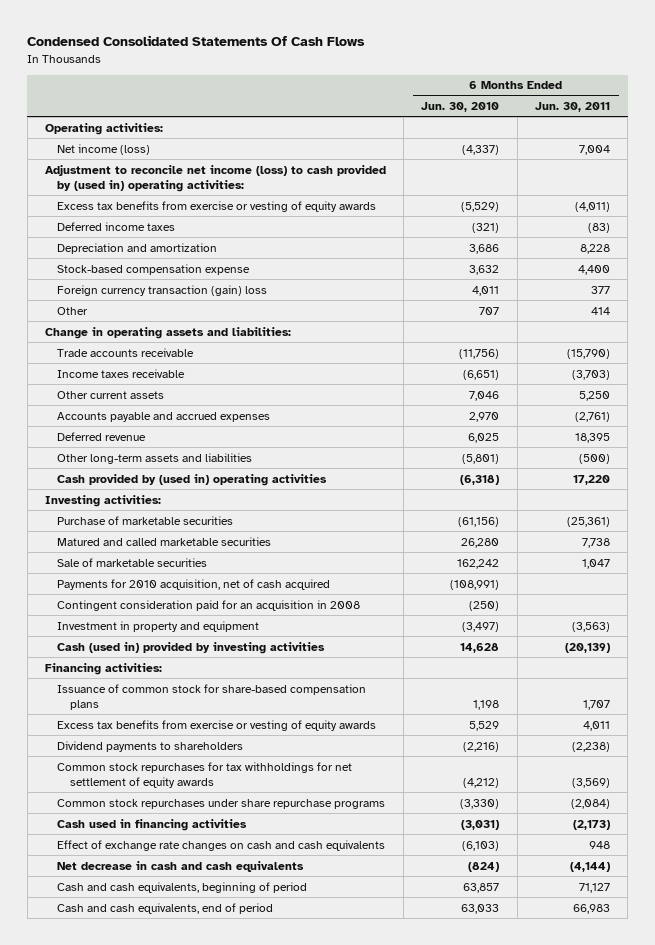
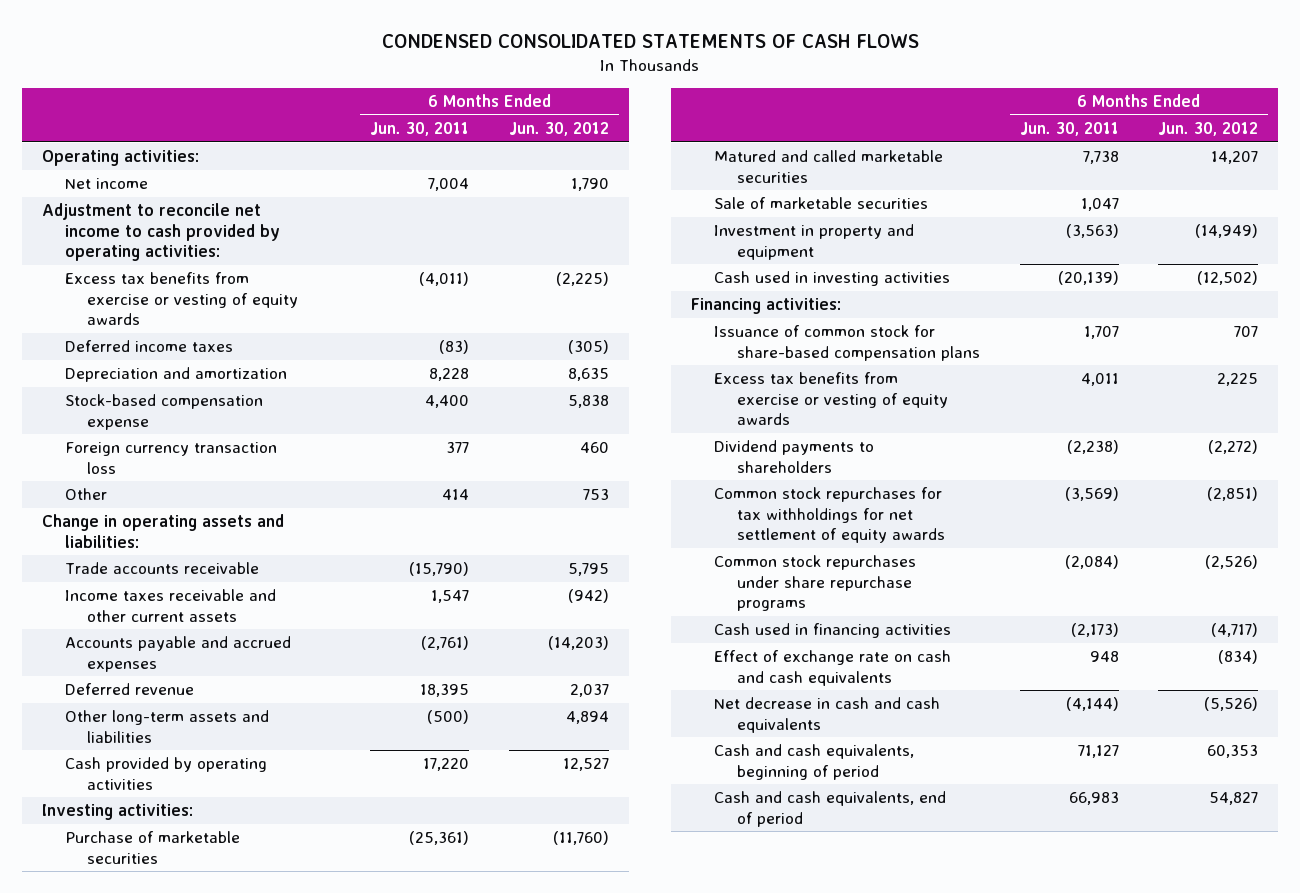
[27,35,366,47] Condensed Consolidated Statements Of Cash Flows -> [382,34,920,49] CONDENSED CONSOLIDATED STATEMENTS OF CASH FLOWS
[421,102,500,113] Jun. 30, 2010 -> none
none -> [509,121,610,136] Jun. 30, 2012
[57,143,151,155] Net income (loss) -> [64,178,148,190] Net income
[44,164,386,192] Adjustment to reconcile net income (loss) to cash provided by (used in) operating activities: -> [41,203,280,262] Adjustment to reconcile net income to cash provided by operating activities:
[57,284,268,296] Foreign currency transaction (gain) loss -> [64,442,277,474] Foreign currency transaction loss
[57,368,186,378] Income taxes receivable -> none
[57,390,165,399] Other current assets -> [64,589,276,622] Income taxes receivable and other current assets
[579,390,611,401] 5,250 -> [431,590,470,604] 1,547
[57,473,328,486] Cash provided by (used in) operating activities -> [64,757,267,790] Cash provided by operating activities
[57,578,331,590] Payments for 2010 acquisition, net of cash acquired -> none
[57,599,361,611] Contingent consideration paid for an acquisition in 2008 -> none
[57,641,326,654] Cash (used in) provided by investing activities -> [713,271,950,287] Cash used in investing activities
[57,839,386,851] Effect of exchange rate changes on cash and cash equivalents -> [713,650,951,686] Effect of exchange rate on cash and cash equivalents

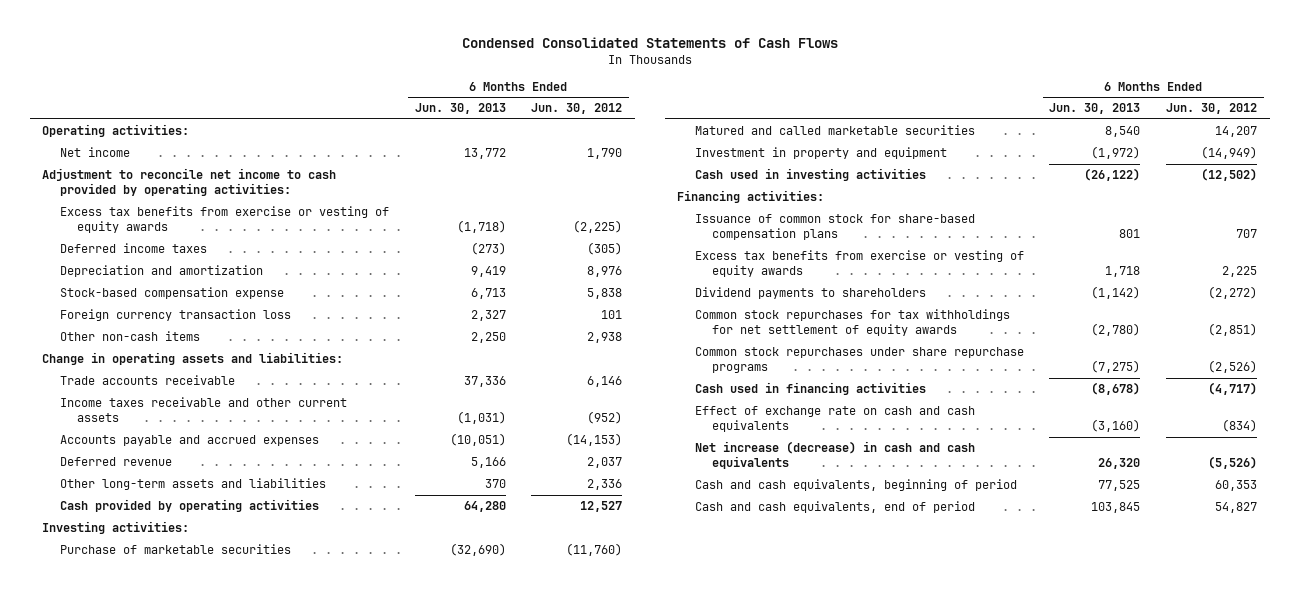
[382,34,920,49] CONDENSED CONSOLIDATED STATEMENTS OF CASH FLOWS -> [461,36,838,48] Condensed Consolidated Statements of Cash Flows
[370,121,470,136] Jun. 30, 2011 -> none
none -> [414,103,506,115] Jun. 30, 2013
[568,368,610,382] 8,635 -> [587,266,623,278] 8,976
[580,442,610,454] 460 -> [601,310,623,320] 101
[64,488,107,501] Other -> [59,331,200,342] Other non-cash items
[583,489,610,501] 753 -> [587,332,623,344] 2,938
[568,563,610,577] 5,795 -> [587,376,623,388] 6,146
[568,589,610,604] (942) -> [587,411,623,425] (952)
[548,636,610,651] (14,203) -> [566,433,623,447] (14,153)
[566,711,610,725] 4,894 -> [587,479,623,491] 2,336
[713,197,928,210] Sale of marketable securities -> none
[713,697,940,733] Net decrease in cash and cash equivalents -> [694,441,975,470] Net increase (decrease) in cash and cash equivalents

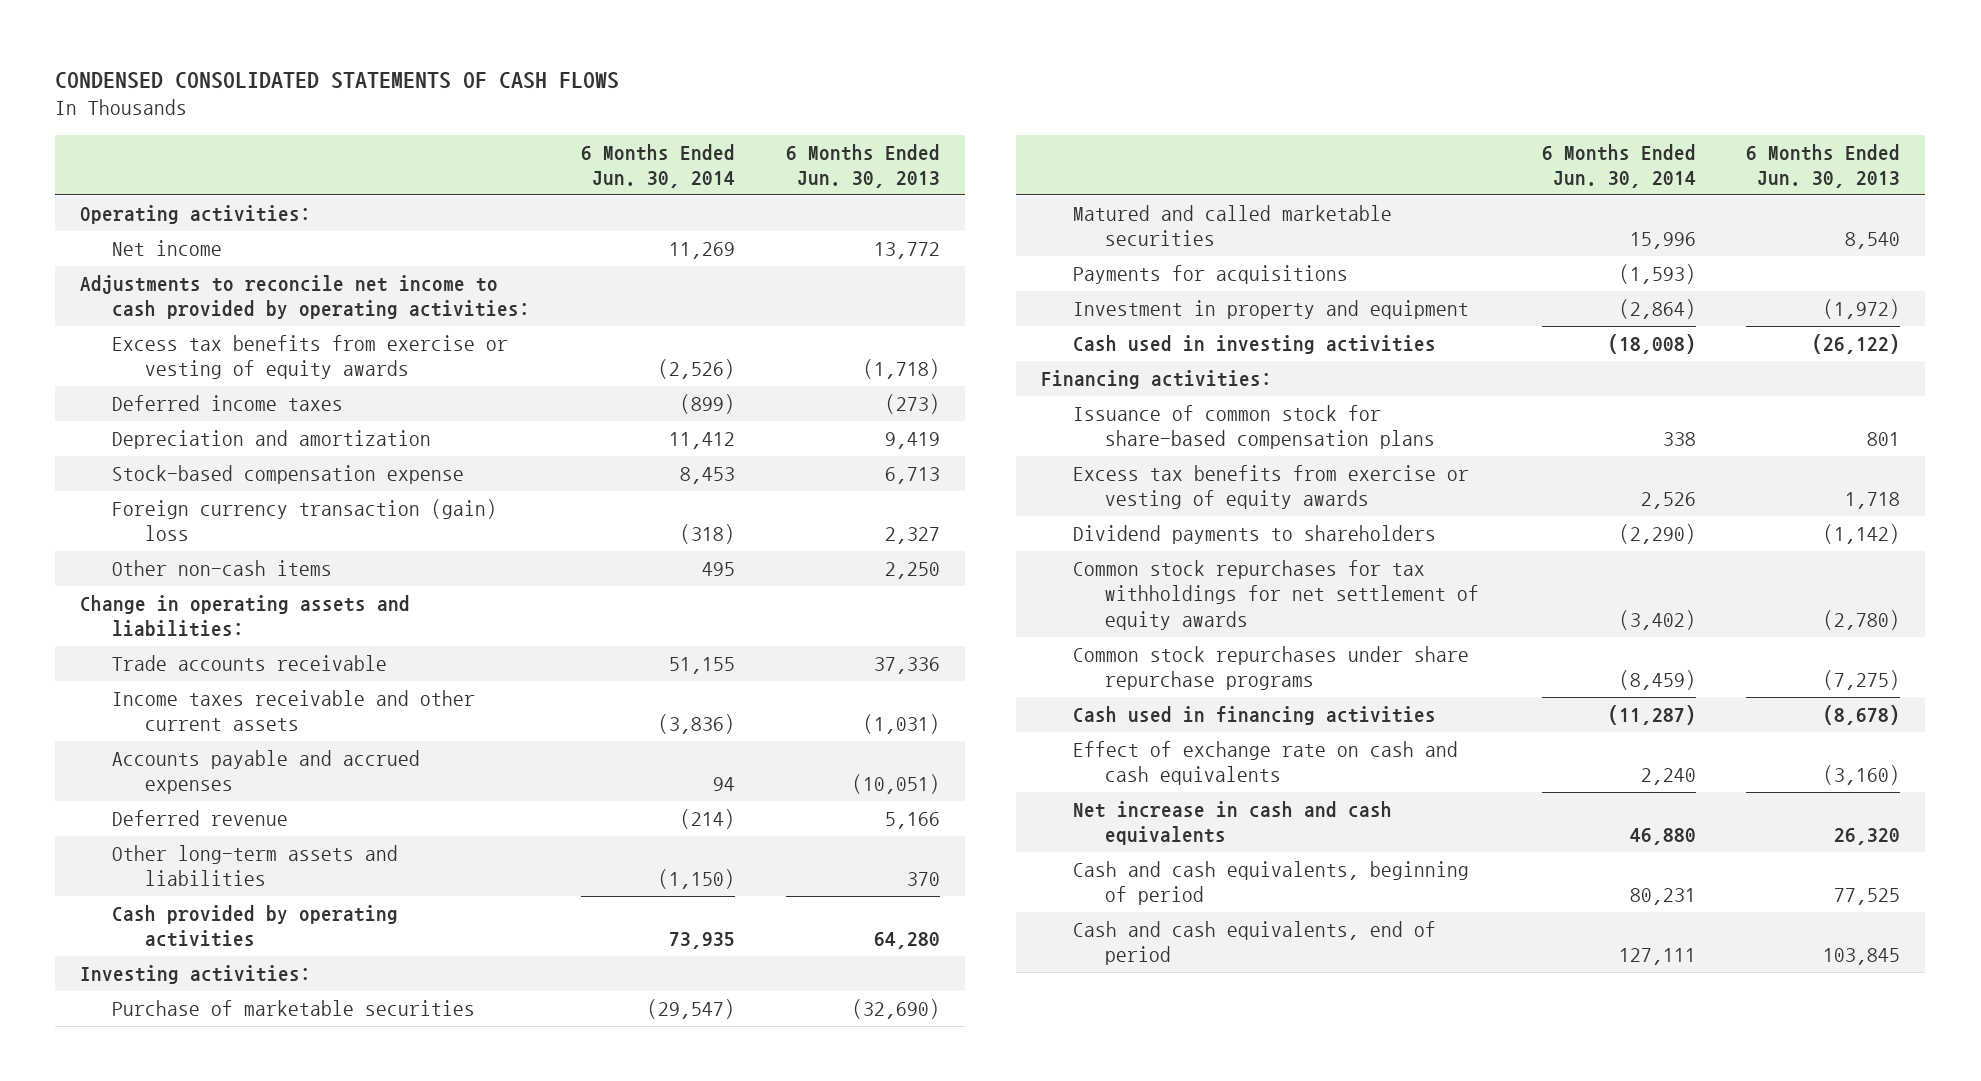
[461,36,838,48] Condensed Consolidated Statements of Cash Flows -> [55,71,620,89] CONDENSED CONSOLIDATED STATEMENTS OF CASH FLOWS
[531,103,623,115] Jun. 30, 2012 -> none
none -> [581,143,736,189] 6 Months Ended Jun. 30, 2014
[42,168,337,197] Adjustment to reconcile net income to cash provided by operating activities: -> [80,274,531,320] Adjustments to reconcile net income to cash provided by operating activities:
[59,309,291,322] Foreign currency transaction loss -> [112,498,498,542] Foreign currency transaction (gain) loss
none -> [1073,264,1349,284] Payments for acquisitions
[694,441,975,470] Net increase (decrease) in cash and cash equivalents -> [1073,800,1393,846] Net increase in cash and cash equivalents

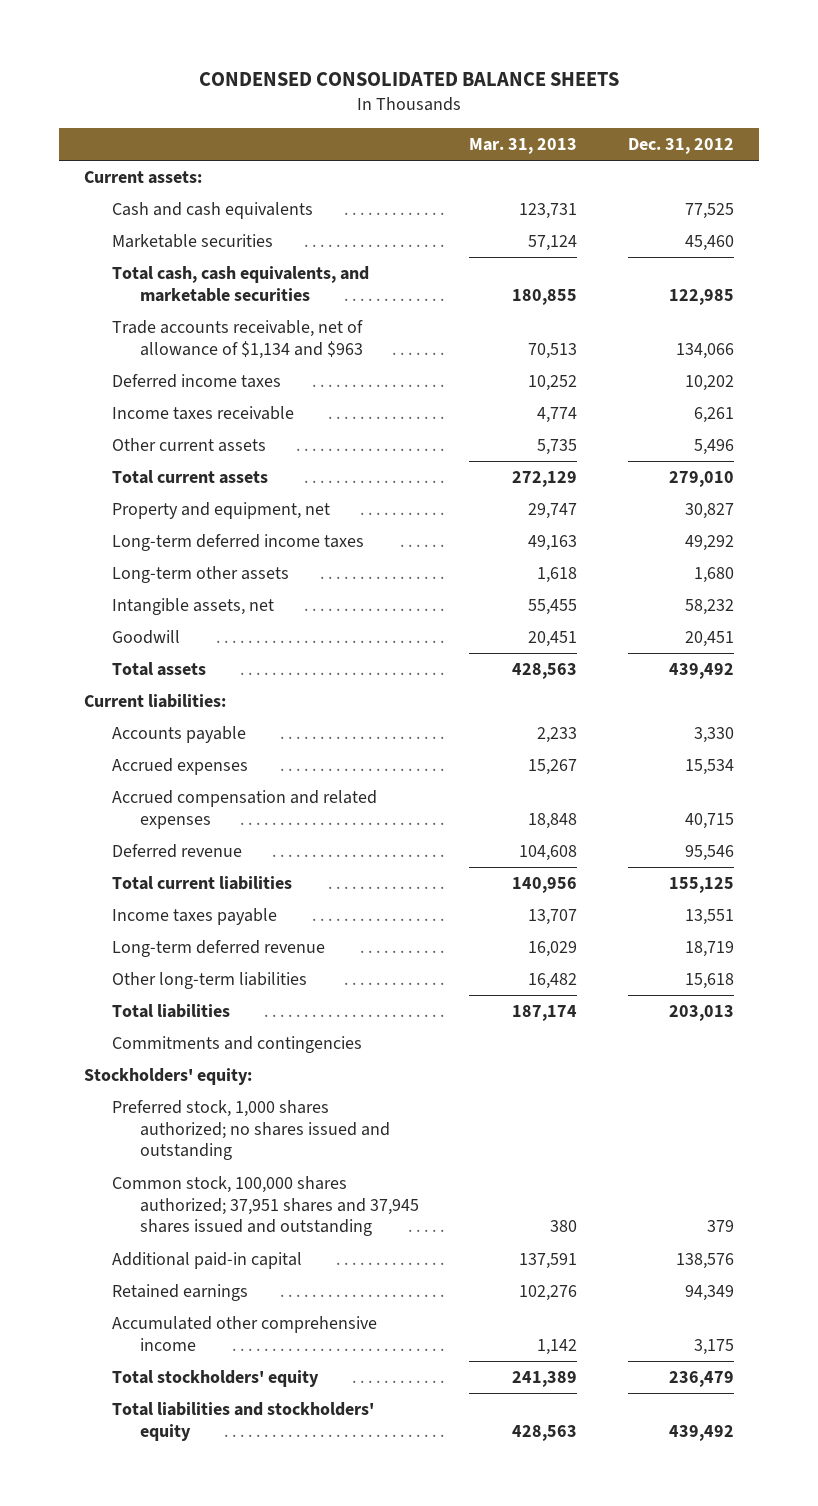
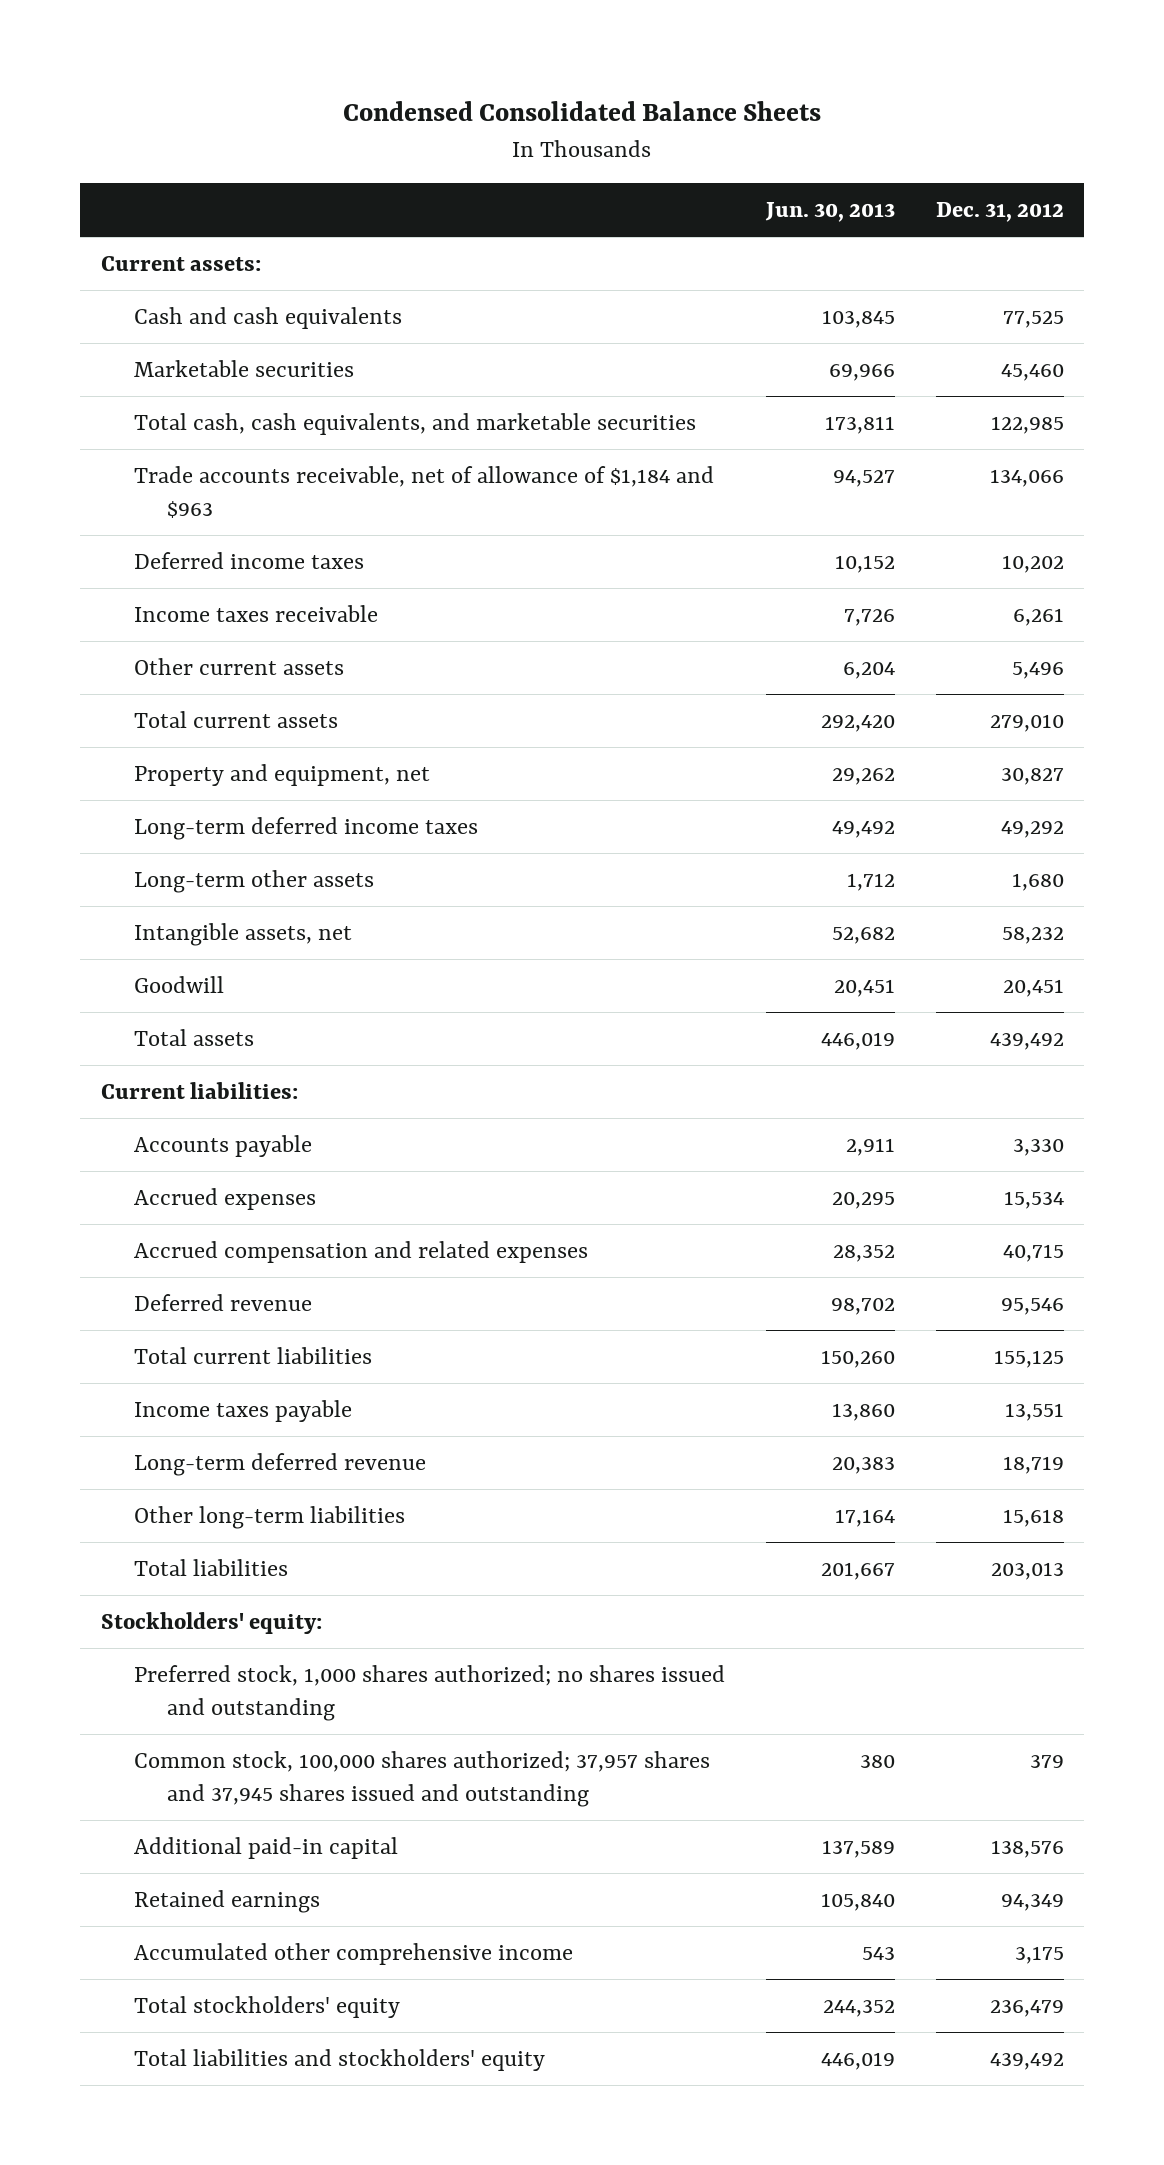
[198,72,619,87] CONDENSED CONSOLIDATED BALANCE SHEETS -> [343,101,822,122] Condensed Consolidated Balance Sheets
[469,137,578,154] Mar. 31, 2013 -> none
none -> [764,202,895,223] Jun. 30, 2013
[111,319,363,359] Trade accounts receivable, net of allowance of $1,134 and $963 -> [133,466,714,518] Trade accounts receivable, net of allowance of $1,184 and $963
[111,1035,362,1053] Commitments and contingencies -> none
[111,1175,419,1237] Common stock, 100,000 shares authorized; 37,951 shares and 37,945 shares issued and outstanding -> [133,1751,710,1807] Common stock, 100,000 shares authorized; 37,957 shares and 37,945 shares issued and outstanding

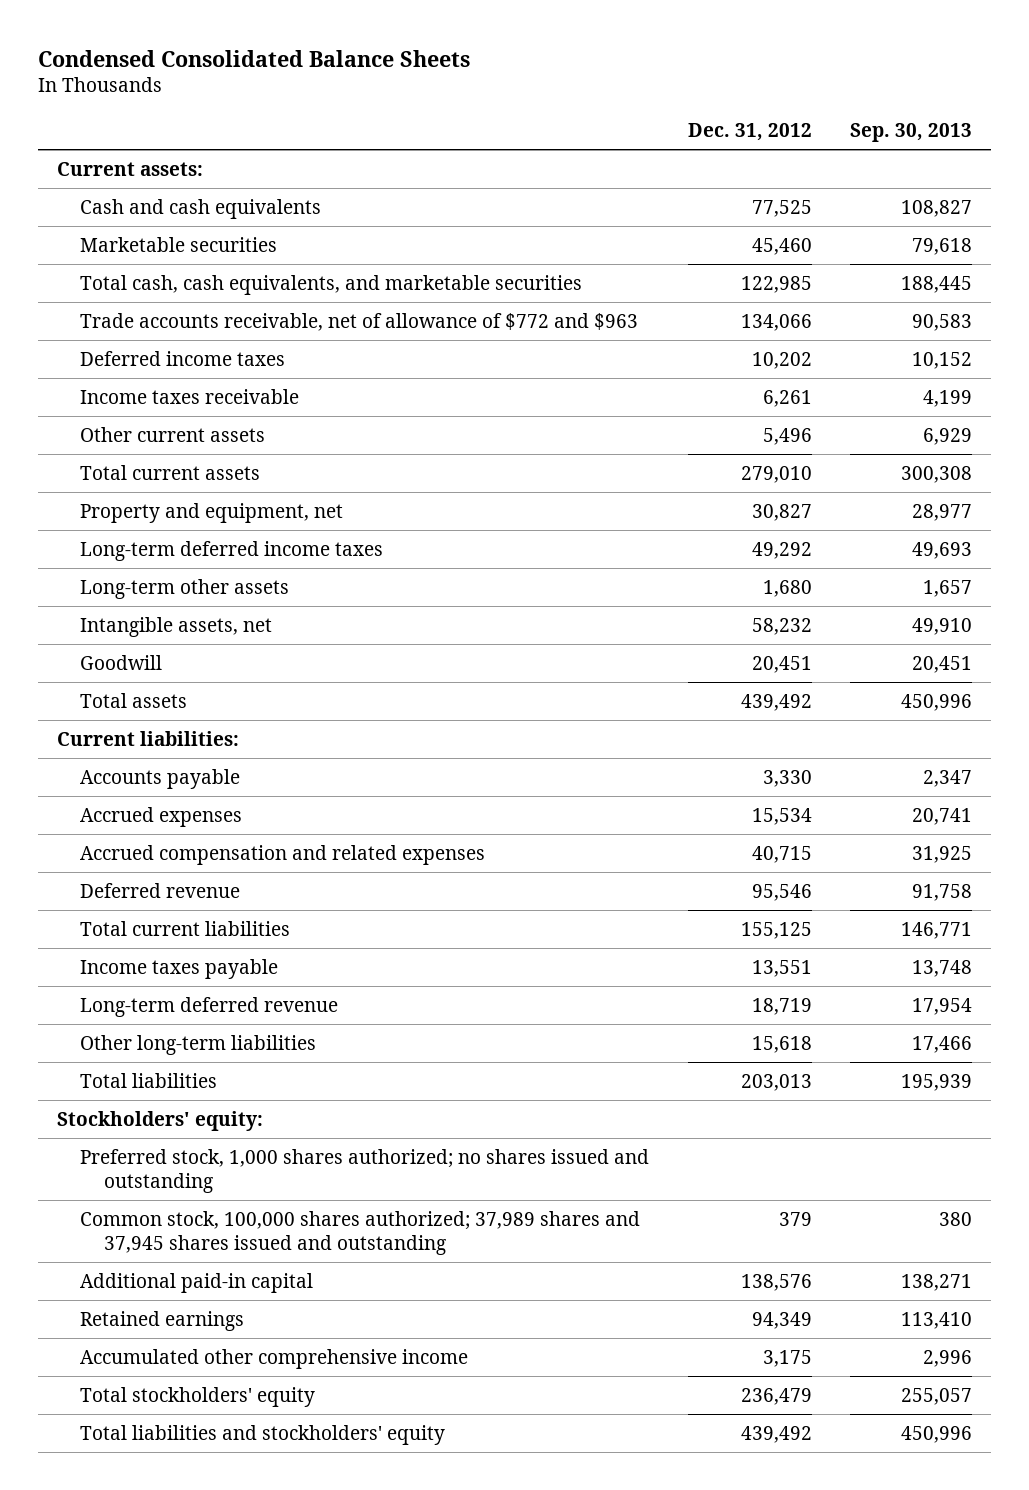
[764,202,895,223] Jun. 30, 2013 -> none
none -> [850,122,973,142] Sep. 30, 2013
[133,466,714,518] Trade accounts receivable, net of allowance of $1,184 and $963 -> [80,312,639,331] Trade accounts receivable, net of allowance of $772 and $963
[133,1751,710,1807] Common stock, 100,000 shares authorized; 37,957 shares and 37,945 shares issued and outstanding -> [80,1210,641,1255] Common stock, 100,000 shares authorized; 37,989 shares and 37,945 shares issued and outstanding

